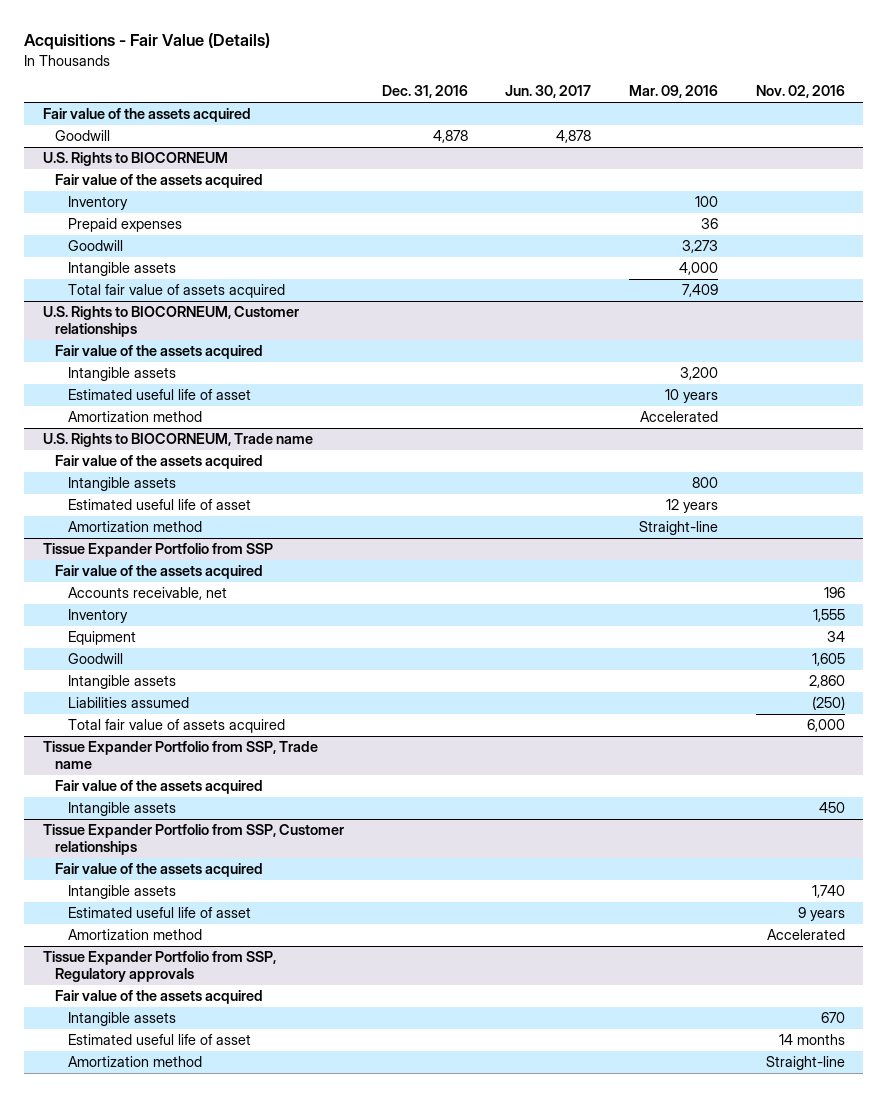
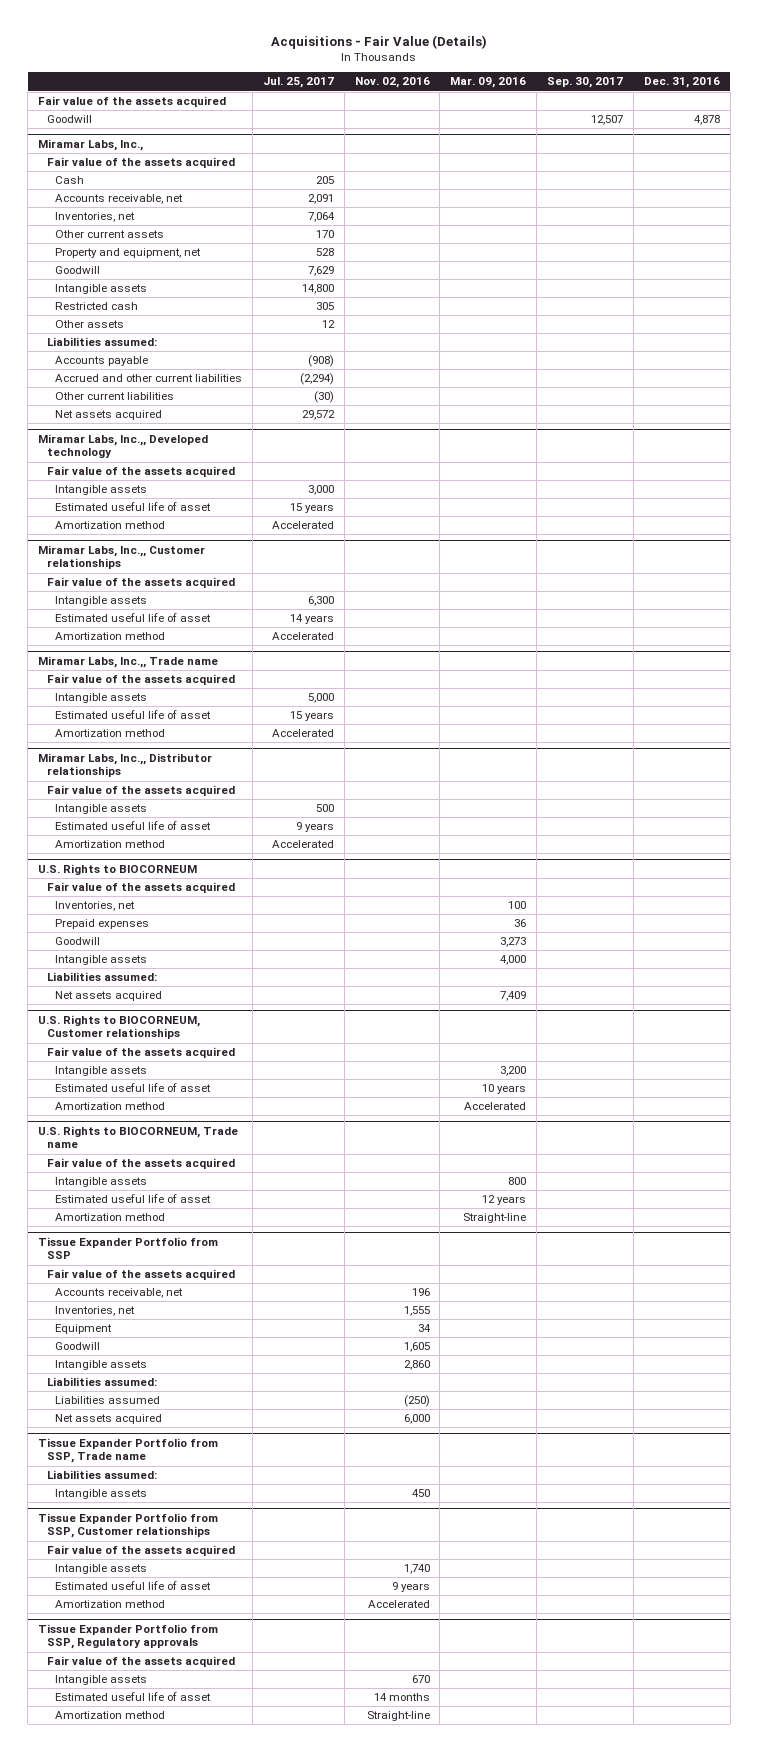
[505,85,592,99] Jun. 30, 2017 -> none
none -> [262,77,334,89] Jul. 25, 2017
none -> [547,77,624,89] Sep. 30, 2017
none -> [38,138,144,151] Miramar Labs, Inc.,
none -> [46,157,235,169] Fair value of the assets acquired
none -> [55,176,85,185] Cash
none -> [55,194,184,205] Accounts receivable, net
none -> [55,212,136,223] Inventories, net
none -> [55,230,165,239] Other current assets
none -> [55,248,202,259] Property and equipment, net
none -> [55,266,101,275] Goodwill
none -> [55,284,148,295] Intangible assets
none -> [55,302,139,311] Restricted cash
none -> [55,320,125,329] Other assets
none -> [46,337,157,347] Liabilities assumed:
none -> [55,356,149,367] Accounts payable
none -> [55,374,243,383] Accrued and other current liabilities
none -> [55,392,175,401] Other current liabilities
none -> [55,410,163,421] Net assets acquired
none -> [38,433,209,459] Miramar Labs, Inc.,, Developed technology
none -> [46,466,235,478] Fair value of the assets acquired
none -> [55,485,148,496] Intangible assets
none -> [55,502,212,512] Estimated useful life of asset
none -> [55,521,166,530] Amortization method
none -> [38,544,206,570] Miramar Labs, Inc.,, Customer relationships
none -> [46,577,235,589] Fair value of the assets acquired
none -> [55,596,148,607] Intangible assets
none -> [55,613,212,623] Estimated useful life of asset
none -> [55,632,166,641] Amortization method
none -> [38,655,219,668] Miramar Labs, Inc.,, Trade name
none -> [46,674,235,686] Fair value of the assets acquired
none -> [55,693,148,704] Intangible assets
none -> [55,710,212,720] Estimated useful life of asset
none -> [55,729,166,738] Amortization method
none -> [38,752,213,778] Miramar Labs, Inc.,, Distributor relationships
none -> [46,785,235,797] Fair value of the assets acquired
none -> [55,804,148,815] Intangible assets
none -> [55,821,212,831] Estimated useful life of asset
none -> [55,840,166,849] Amortization method
[67,196,128,211] Inventory -> [55,901,136,912] Inventories, net
none -> [46,972,157,982] Liabilities assumed:
[67,284,285,299] Total fair value of assets acquired -> [55,991,163,1002] Net assets acquired
[67,609,128,624] Inventory -> [55,1306,136,1317] Inventories, net
none -> [46,1377,157,1387] Liabilities assumed:
[67,719,285,734] Total fair value of assets acquired -> [55,1414,163,1425] Net assets acquired
[55,780,264,795] Fair value of the assets acquired -> none
none -> [46,1470,157,1480] Liabilities assumed:

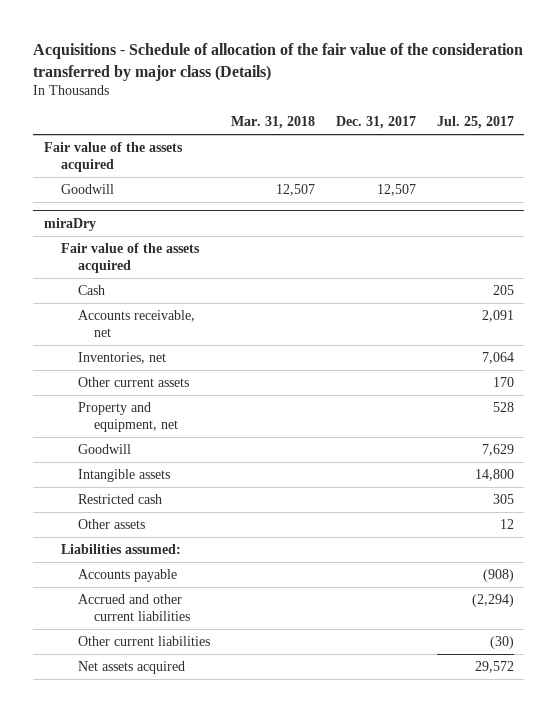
[271,34,488,49] Acquisitions - Fair Value (Details) -> [33,42,524,81] Acquisitions - Schedule of allocation of the fair value of the consideration transferred by major class (Details)
[354,77,430,89] Nov. 02, 2016 -> none
[450,77,527,89] Mar. 09, 2016 -> none
[547,77,624,89] Sep. 30, 2017 -> none
[643,77,720,89] Dec. 31, 2016 -> none
none -> [230,116,315,130] Mar. 31, 2018
none -> [335,116,416,130] Dec. 31, 2017
[38,138,144,151] Miramar Labs, Inc., -> [43,217,96,231] miraDry
[38,433,209,459] Miramar Labs, Inc.,, Developed technology -> none
[46,466,235,478] Fair value of the assets acquired -> none
[55,485,148,496] Intangible assets -> none
[55,502,212,512] Estimated useful life of asset -> none
[55,521,166,530] Amortization method -> none
[38,544,206,570] Miramar Labs, Inc.,, Customer relationships -> none
[46,577,235,589] Fair value of the assets acquired -> none
[55,596,148,607] Intangible assets -> none
[55,613,212,623] Estimated useful life of asset -> none
[55,632,166,641] Amortization method -> none
[38,655,219,668] Miramar Labs, Inc.,, Trade name -> none
[46,674,235,686] Fair value of the assets acquired -> none
[55,693,148,704] Intangible assets -> none
[55,710,212,720] Estimated useful life of asset -> none
[55,729,166,738] Amortization method -> none
[38,752,213,778] Miramar Labs, Inc.,, Distributor relationships -> none
[46,785,235,797] Fair value of the assets acquired -> none
[55,804,148,815] Intangible assets -> none
[55,821,212,831] Estimated useful life of asset -> none
[55,840,166,849] Amortization method -> none
[38,863,198,875] U.S. Rights to BIOCORNEUM -> none
[46,882,235,894] Fair value of the assets acquired -> none
[55,901,136,912] Inventories, net -> none
[55,919,150,930] Prepaid expenses -> none
[55,937,101,946] Goodwill -> none
[55,955,148,966] Intangible assets -> none
[46,972,157,982] Liabilities assumed: -> none
[55,991,163,1002] Net assets acquired -> none
[38,1014,201,1040] U.S. Rights to BIOCORNEUM, Customer relationships -> none
[46,1047,235,1059] Fair value of the assets acquired -> none
[55,1066,148,1077] Intangible assets -> none
[55,1083,212,1093] Estimated useful life of asset -> none
[55,1102,166,1111] Amortization method -> none
[38,1125,239,1149] U.S. Rights to BIOCORNEUM, Trade name -> none
[46,1158,235,1170] Fair value of the assets acquired -> none
[55,1177,148,1188] Intangible assets -> none
[55,1194,212,1204] Estimated useful life of asset -> none
[55,1213,166,1222] Amortization method -> none
[38,1236,219,1260] Tissue Expander Portfolio from SSP -> none
[46,1269,235,1281] Fair value of the assets acquired -> none
[55,1288,184,1299] Accounts receivable, net -> none
[55,1306,136,1317] Inventories, net -> none
[55,1324,113,1335] Equipment -> none
[55,1342,101,1351] Goodwill -> none
[55,1360,148,1371] Intangible assets -> none
[46,1377,157,1387] Liabilities assumed: -> none
[55,1396,161,1405] Liabilities assumed -> none
[55,1414,163,1425] Net assets acquired -> none
[38,1437,219,1464] Tissue Expander Portfolio from SSP, Trade name -> none
[46,1470,157,1480] Liabilities assumed: -> none
[55,1489,148,1500] Intangible assets -> none
[38,1512,219,1539] Tissue Expander Portfolio from SSP, Customer relationships -> none
[46,1545,235,1557] Fair value of the assets acquired -> none
[55,1564,148,1575] Intangible assets -> none
[55,1581,212,1591] Estimated useful life of asset -> none
[55,1600,166,1609] Amortization method -> none
[38,1623,219,1650] Tissue Expander Portfolio from SSP, Regulatory approvals -> none
[46,1656,235,1668] Fair value of the assets acquired -> none
[55,1675,148,1686] Intangible assets -> none
[55,1692,212,1702] Estimated useful life of asset -> none
[55,1711,166,1720] Amortization method -> none

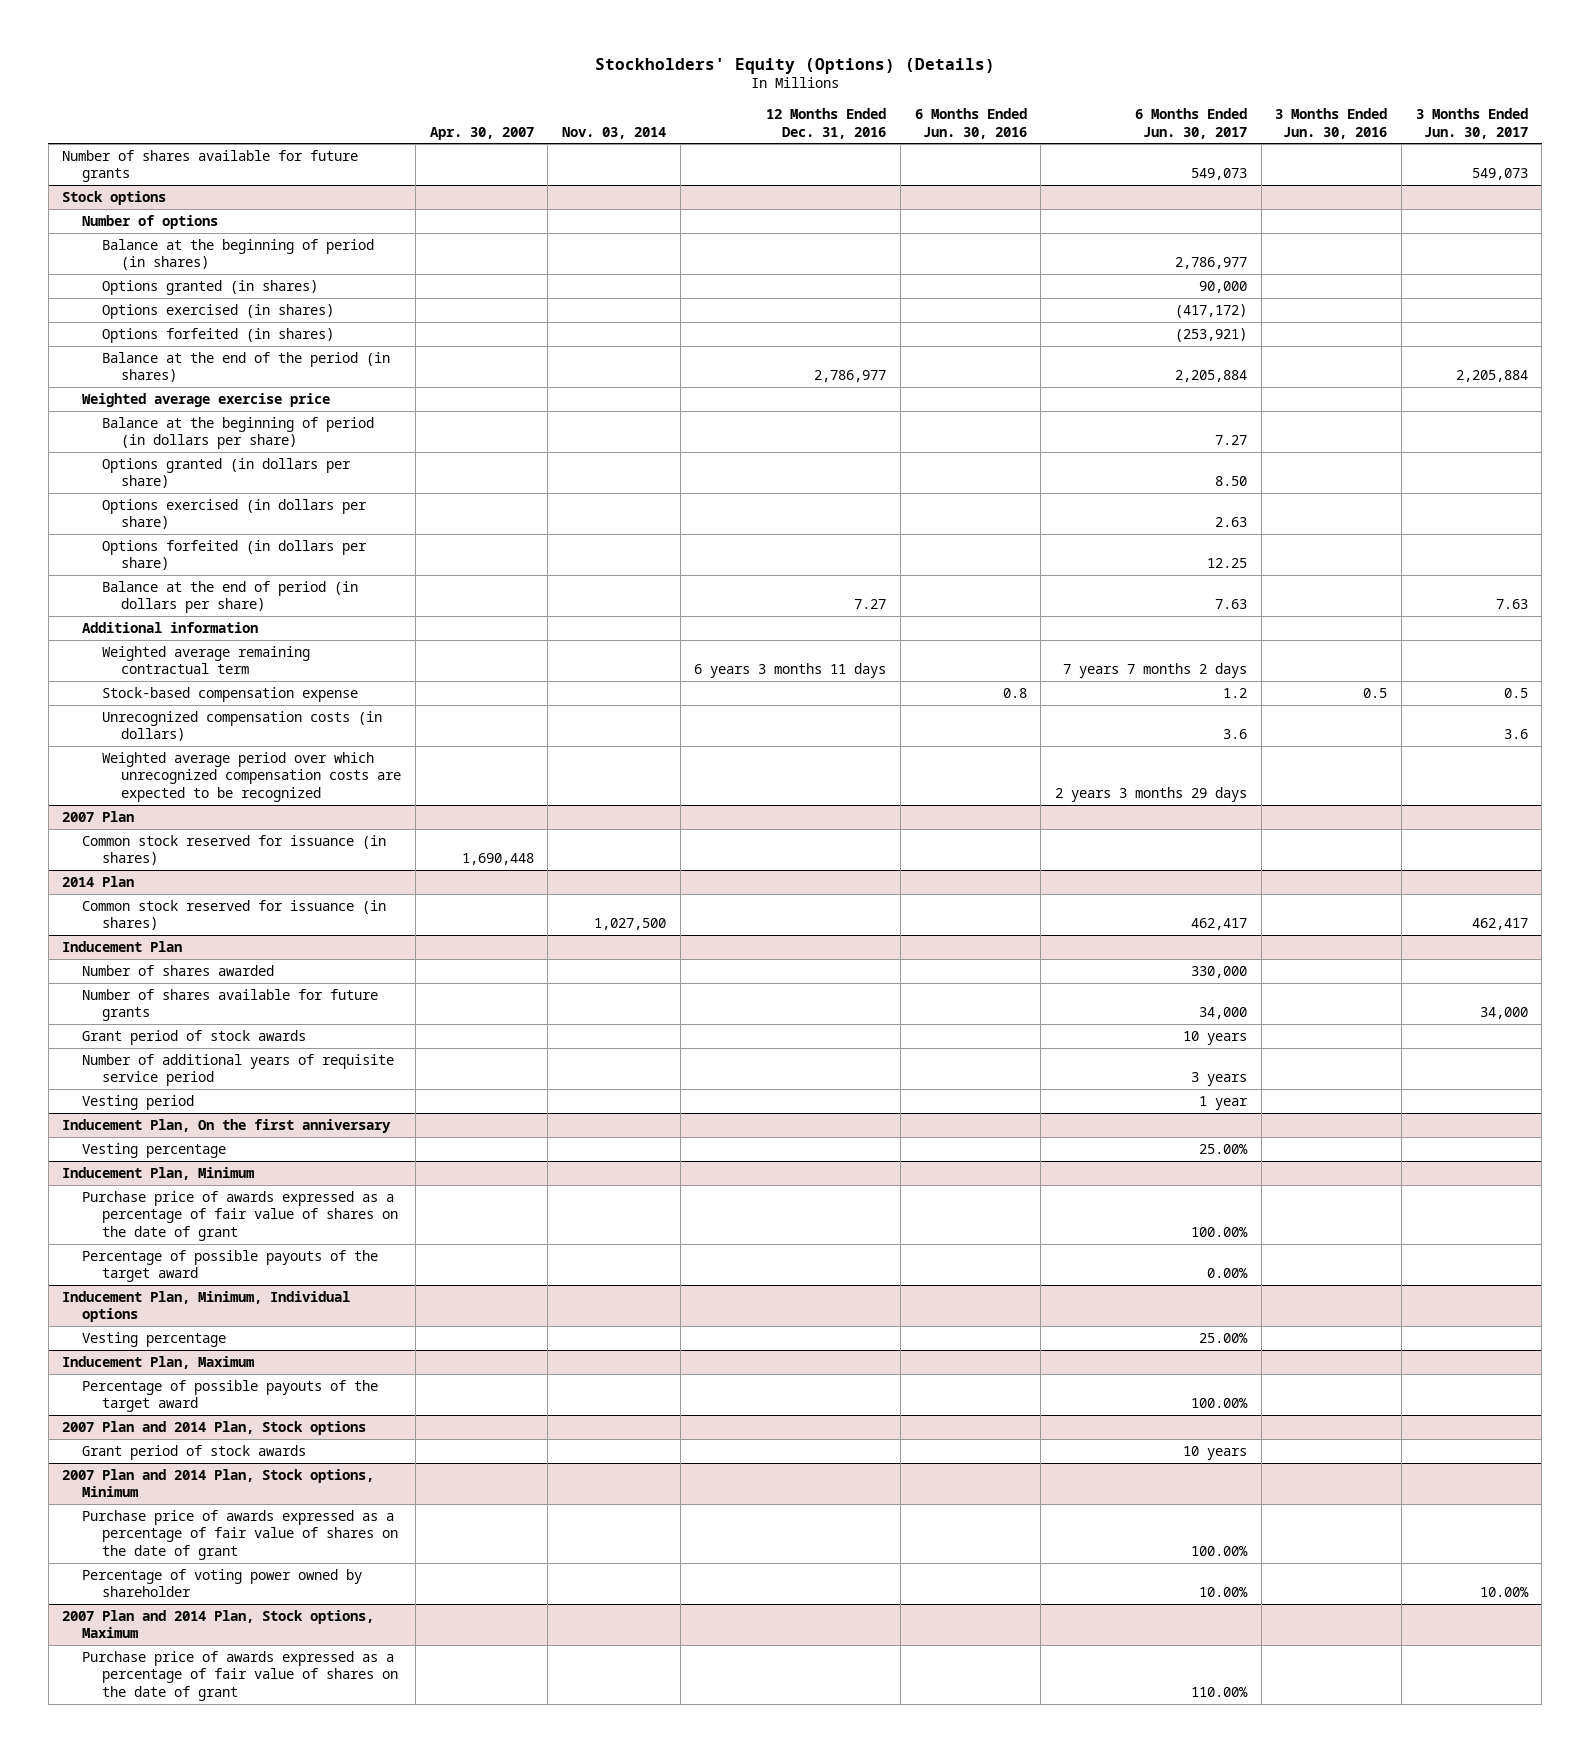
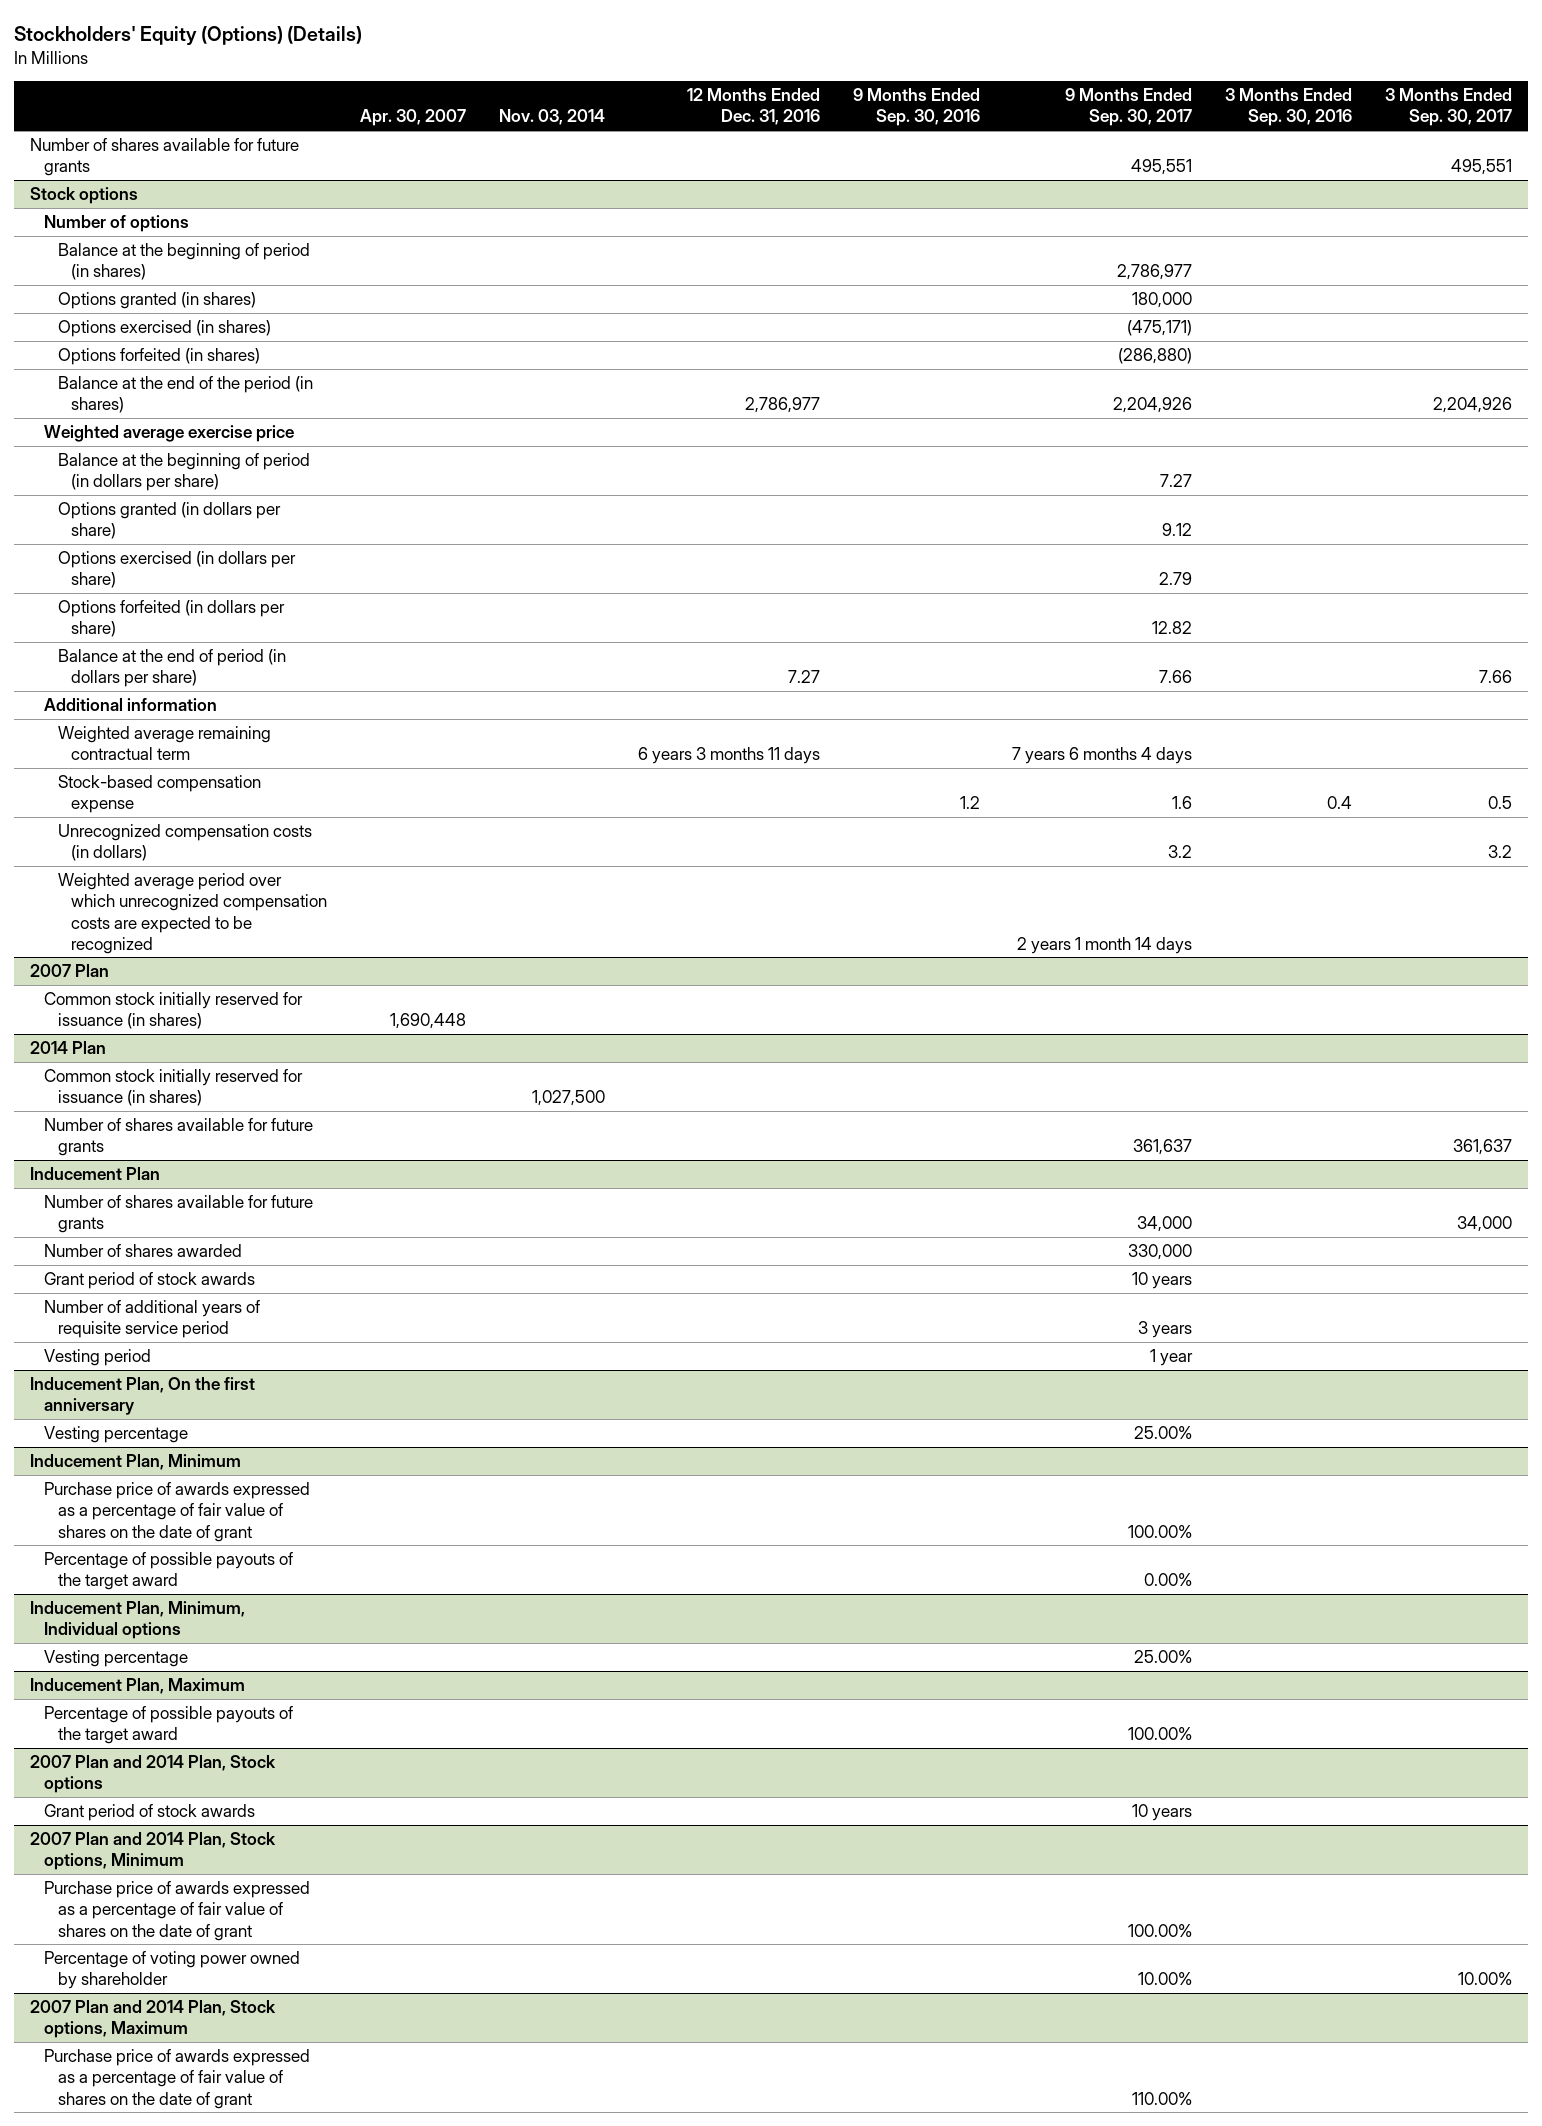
[914,108,1027,139] 6 Months Ended Jun. 30, 2016 -> none
[1134,108,1247,139] 6 Months Ended Jun. 30, 2017 -> none
[1275,108,1388,139] 3 Months Ended Jun. 30, 2016 -> none
[1415,108,1528,139] 3 Months Ended Jun. 30, 2017 -> none
none -> [852,88,980,127] 9 Months Ended Sep. 30, 2016
none -> [1065,88,1193,127] 9 Months Ended Sep. 30, 2017
none -> [1225,88,1353,127] 3 Months Ended Sep. 30, 2016
none -> [1384,88,1512,127] 3 Months Ended Sep. 30, 2017
[82,834,387,866] Common stock reserved for issuance (in shares) -> [44,992,304,1030] Common stock initially reserved for issuance (in shares)
[82,899,387,931] Common stock reserved for issuance (in shares) -> [44,1069,304,1107] Common stock initially reserved for issuance (in shares)
none -> [44,1118,314,1157] Number of shares available for future grants
[82,964,275,976] Number of shares awarded -> [44,1244,243,1258] Number of shares awarded

